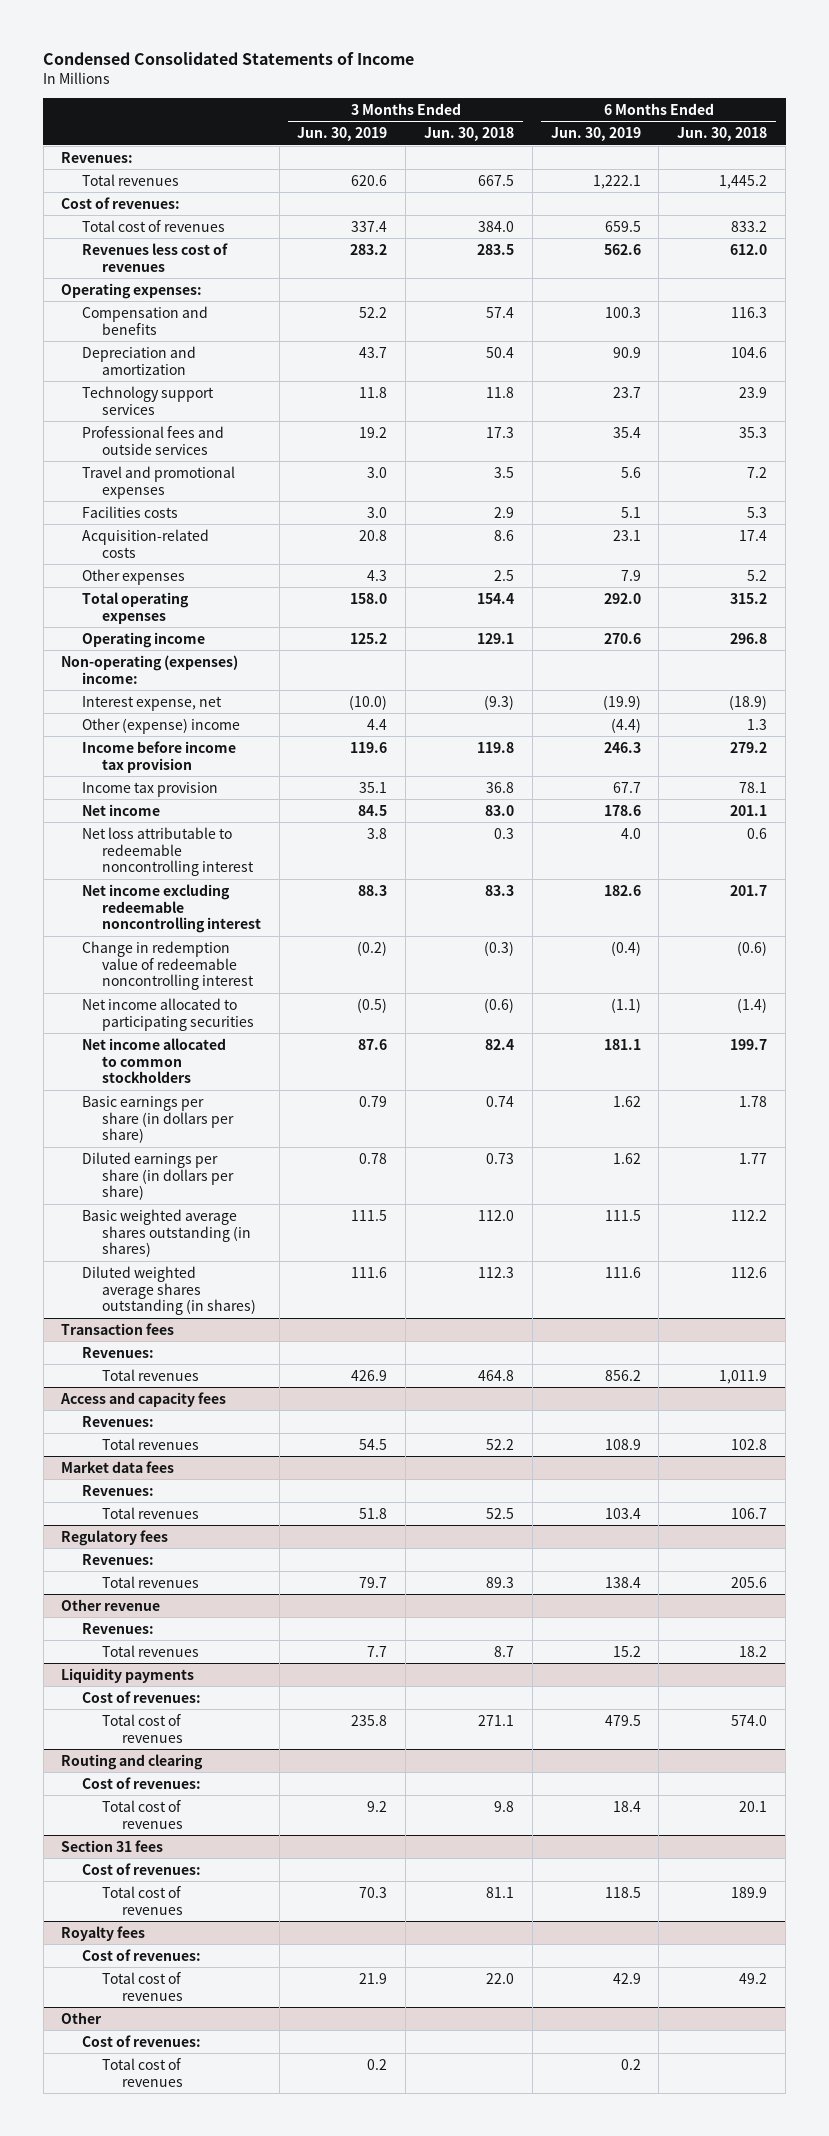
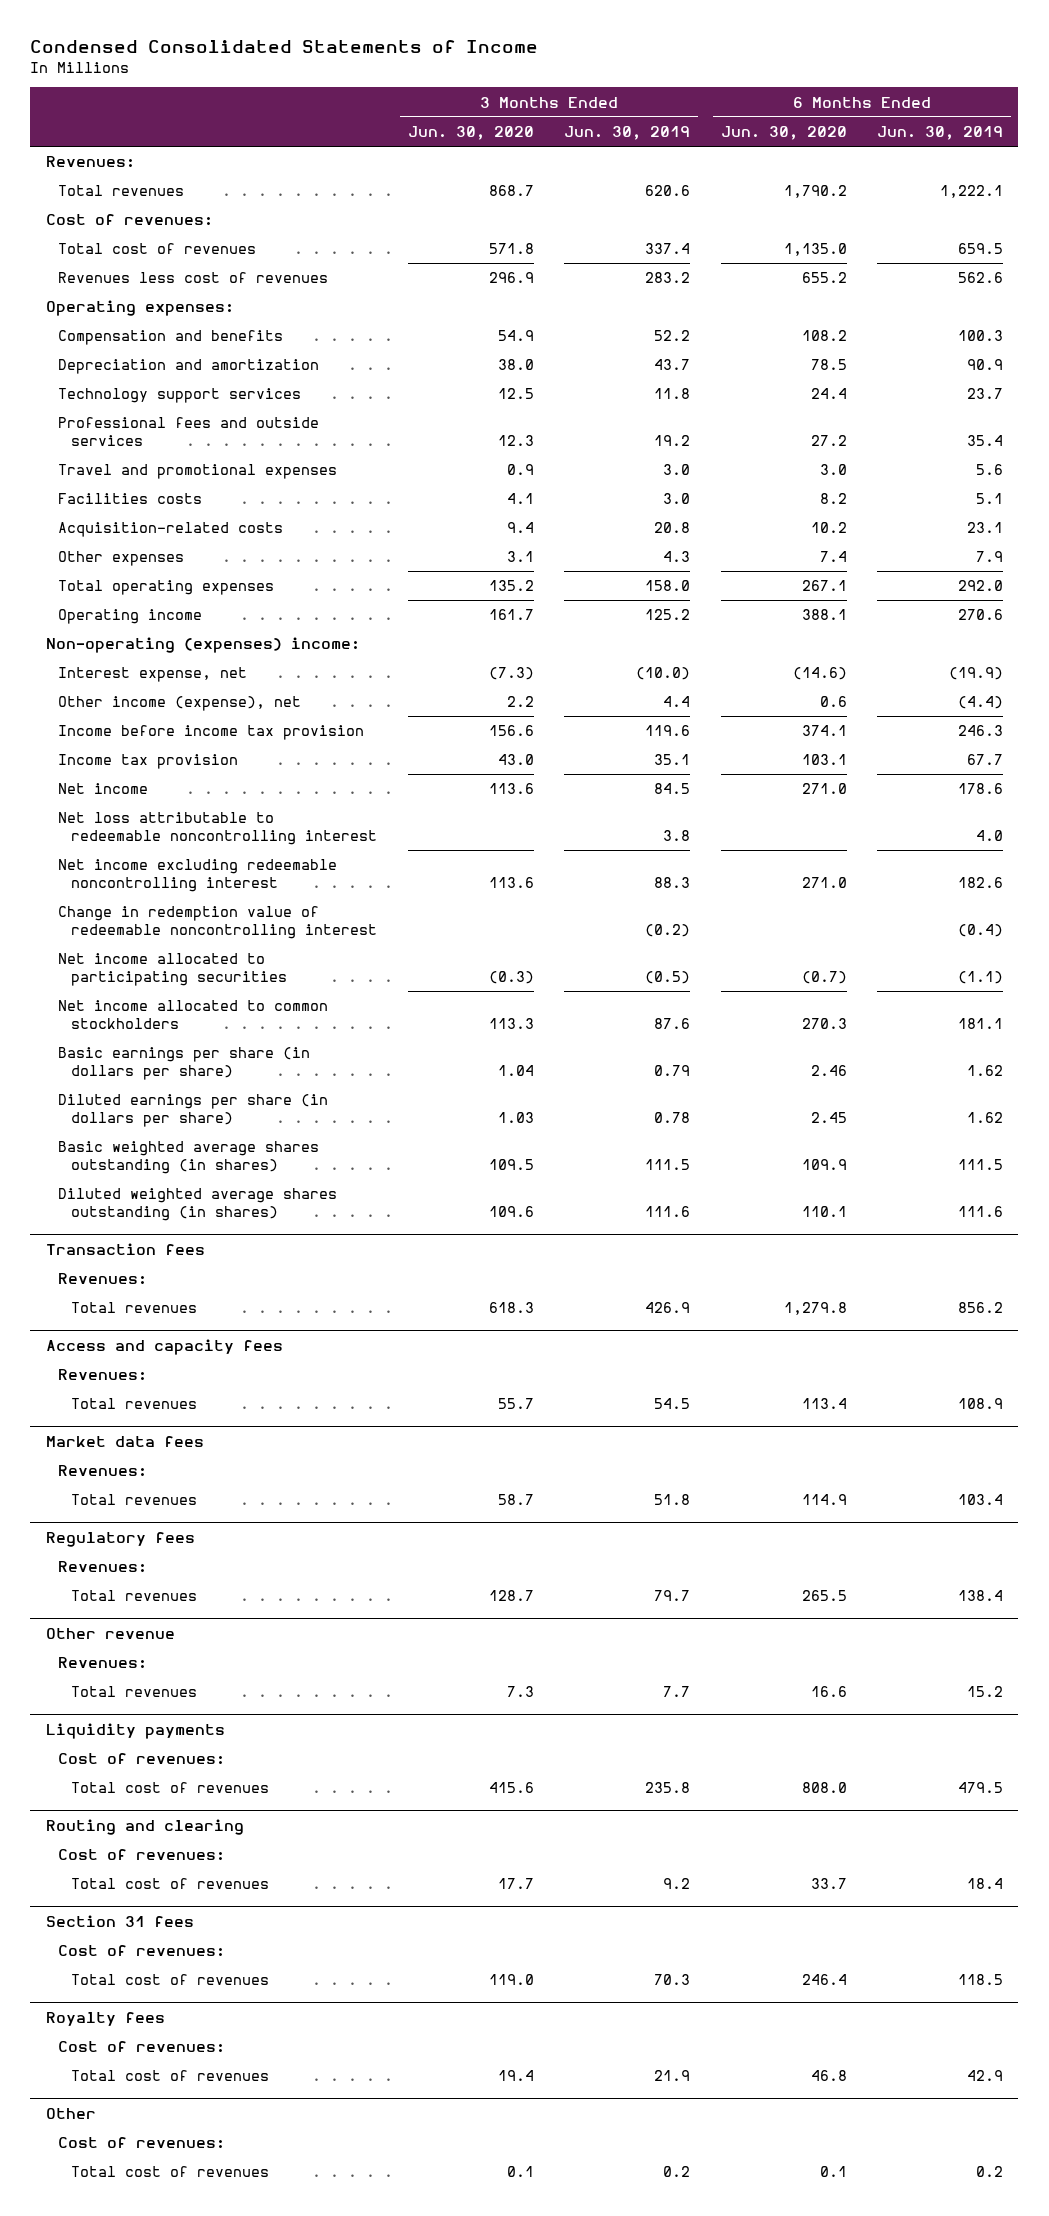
[423,127,514,142] Jun. 30, 2018 -> none
[677,127,768,142] Jun. 30, 2018 -> none
none -> [407,125,534,140] Jun. 30, 2020
none -> [720,125,847,140] Jun. 30, 2020
[81,717,240,734] Other (expense) income -> [58,696,302,712] Other income (expense), net

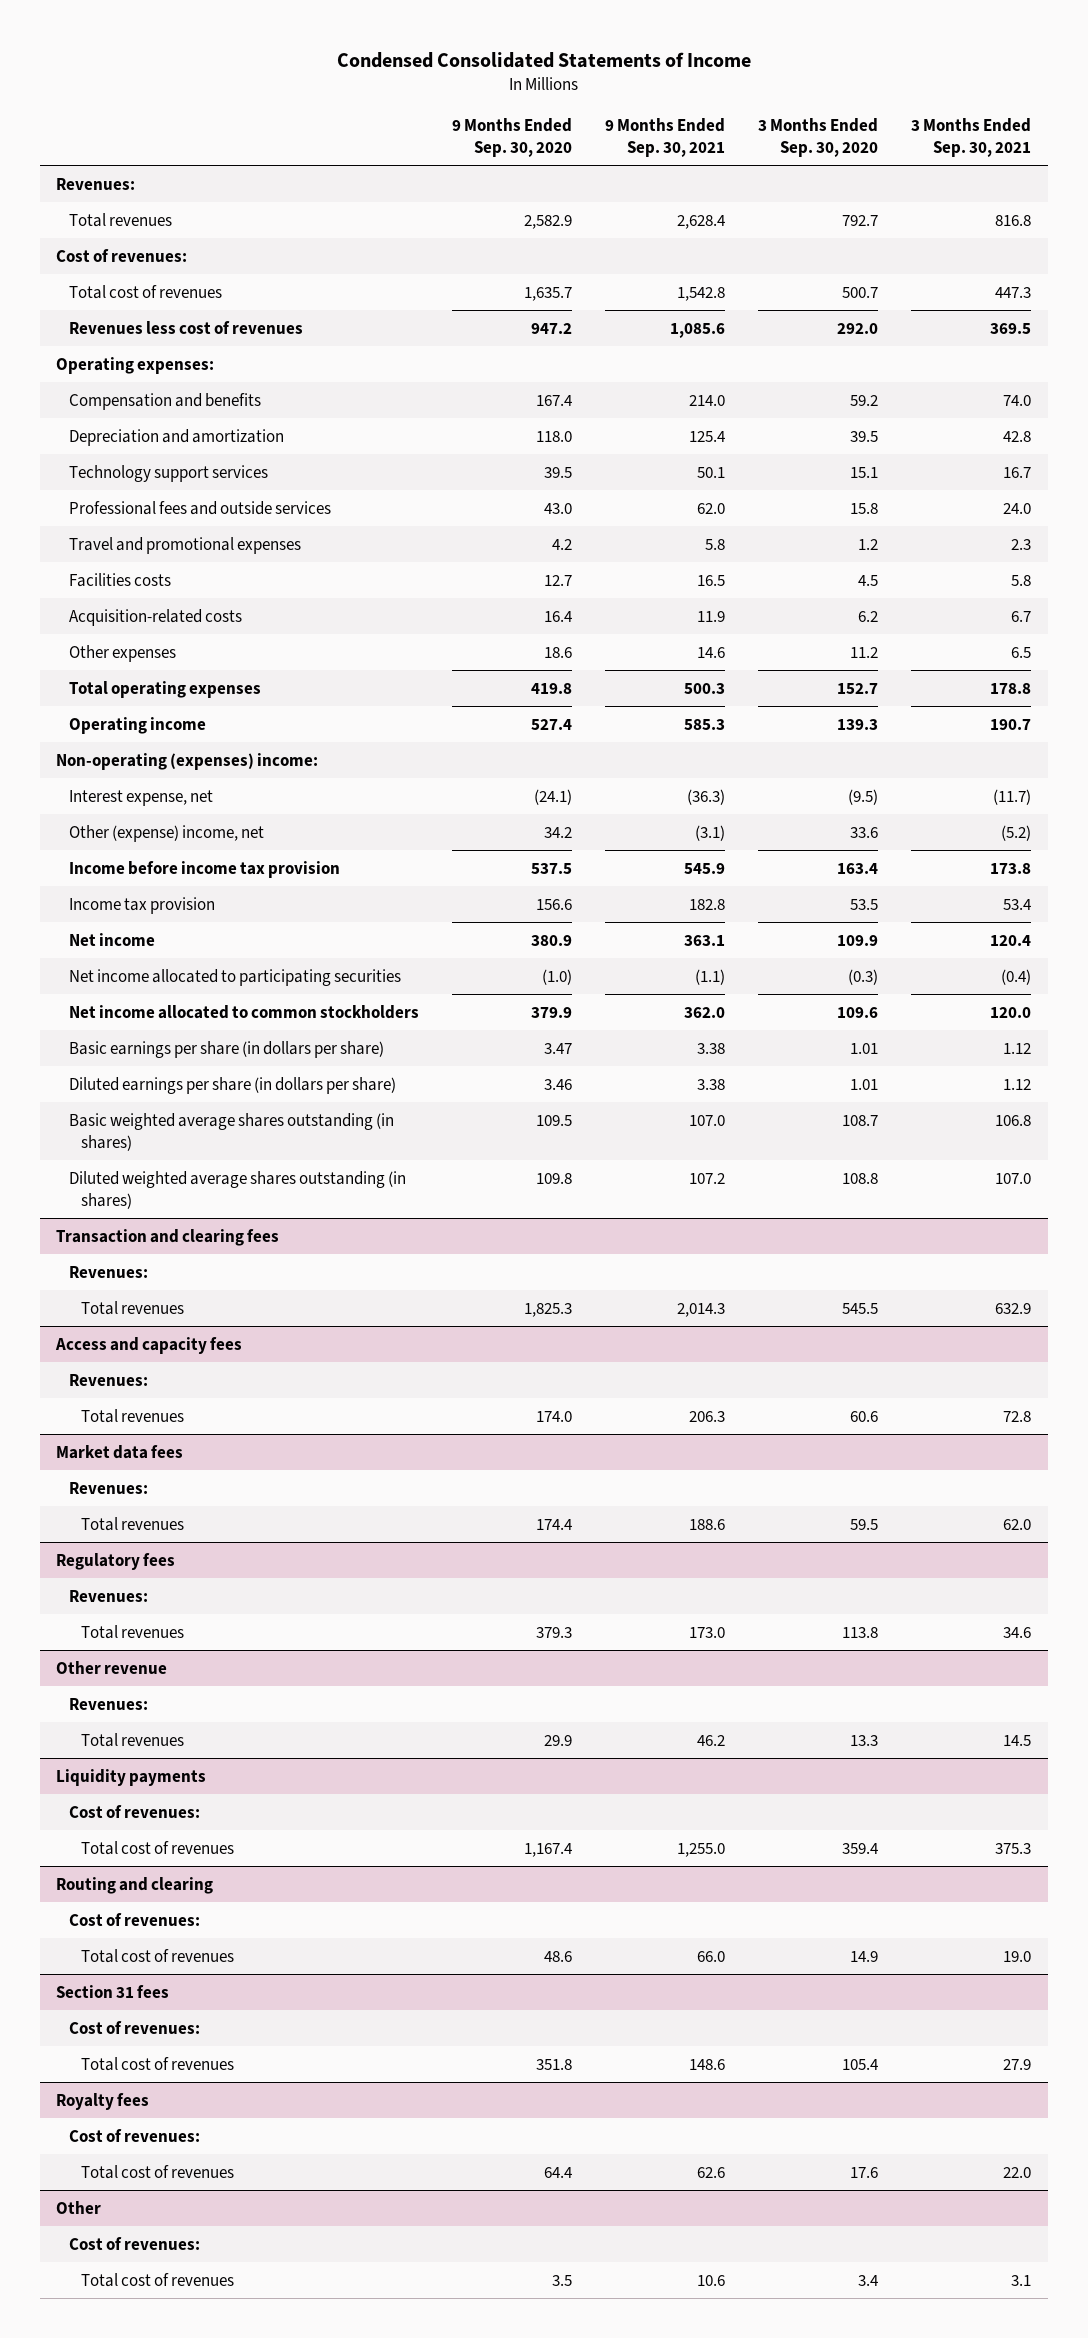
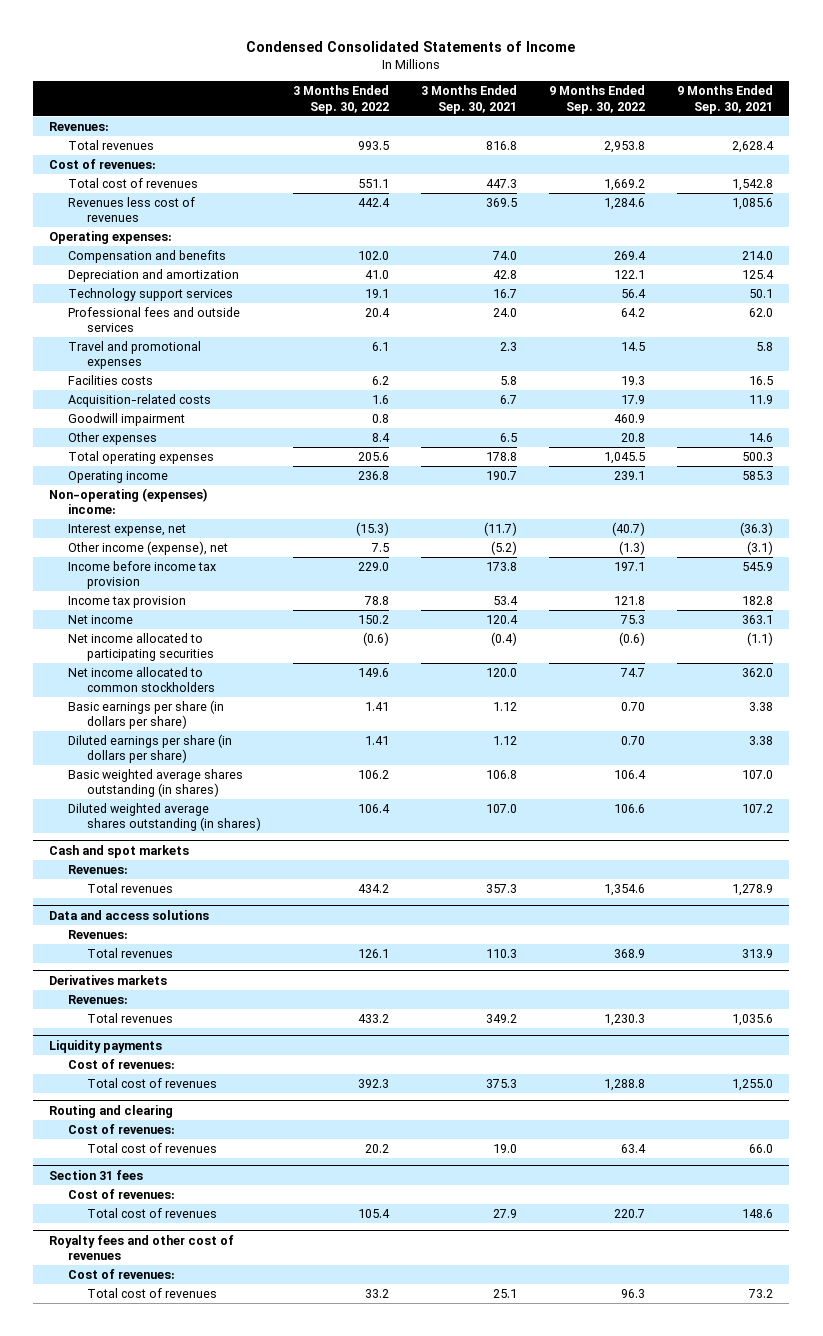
[451,117,572,158] 9 Months Ended Sep. 30, 2020 -> none
[758,117,879,158] 3 Months Ended Sep. 30, 2020 -> none
none -> [293,85,390,114] 3 Months Ended Sep. 30, 2022
none -> [549,85,646,114] 9 Months Ended Sep. 30, 2022
none -> [68,412,186,426] Goodwill impairment
[68,824,264,842] Other (expense) income, net -> [68,540,229,555] Other income (expense), net
[56,1228,280,1246] Transaction and clearing fees -> none
[68,1265,148,1278] Revenues: -> none
[81,1300,185,1315] Total revenues -> none
[55,1336,243,1354] Access and capacity fees -> none
[68,1373,148,1386] Revenues: -> none
[81,1408,185,1423] Total revenues -> none
[56,1444,184,1459] Market data fees -> none
none -> [49,844,190,858] Cash and spot markets
[56,1552,176,1570] Regulatory fees -> none
[689,1518,726,1530] 188.6 -> [732,883,774,896] 1,278.9
[1003,1518,1032,1530] 62.0 -> [486,883,518,893] 357.3
none -> [49,909,210,920] Data and access solutions
[56,1660,168,1674] Other revenue -> none
[689,1626,726,1638] 173.0 -> [742,948,774,958] 313.9
[1003,1626,1032,1638] 34.6 -> [486,948,518,958] 110.3
none -> [49,974,168,985] Derivatives markets
[697,1734,726,1746] 46.2 -> [732,1013,774,1026] 1,035.6
[1003,1734,1032,1746] 14.5 -> [486,1013,518,1023] 349.2
[68,2128,200,2142] Cost of revenues: -> none
[81,2164,235,2179] Total cost of revenues -> none
[56,2200,102,2214] Other -> none
[56,2092,150,2110] Royalty fees -> [49,1234,235,1261] Royalty fees and other cost of revenues
[697,2274,726,2286] 10.6 -> [748,1288,774,1298] 73.2
[1011,2274,1032,2286] 3.1 -> [493,1288,518,1298] 25.1

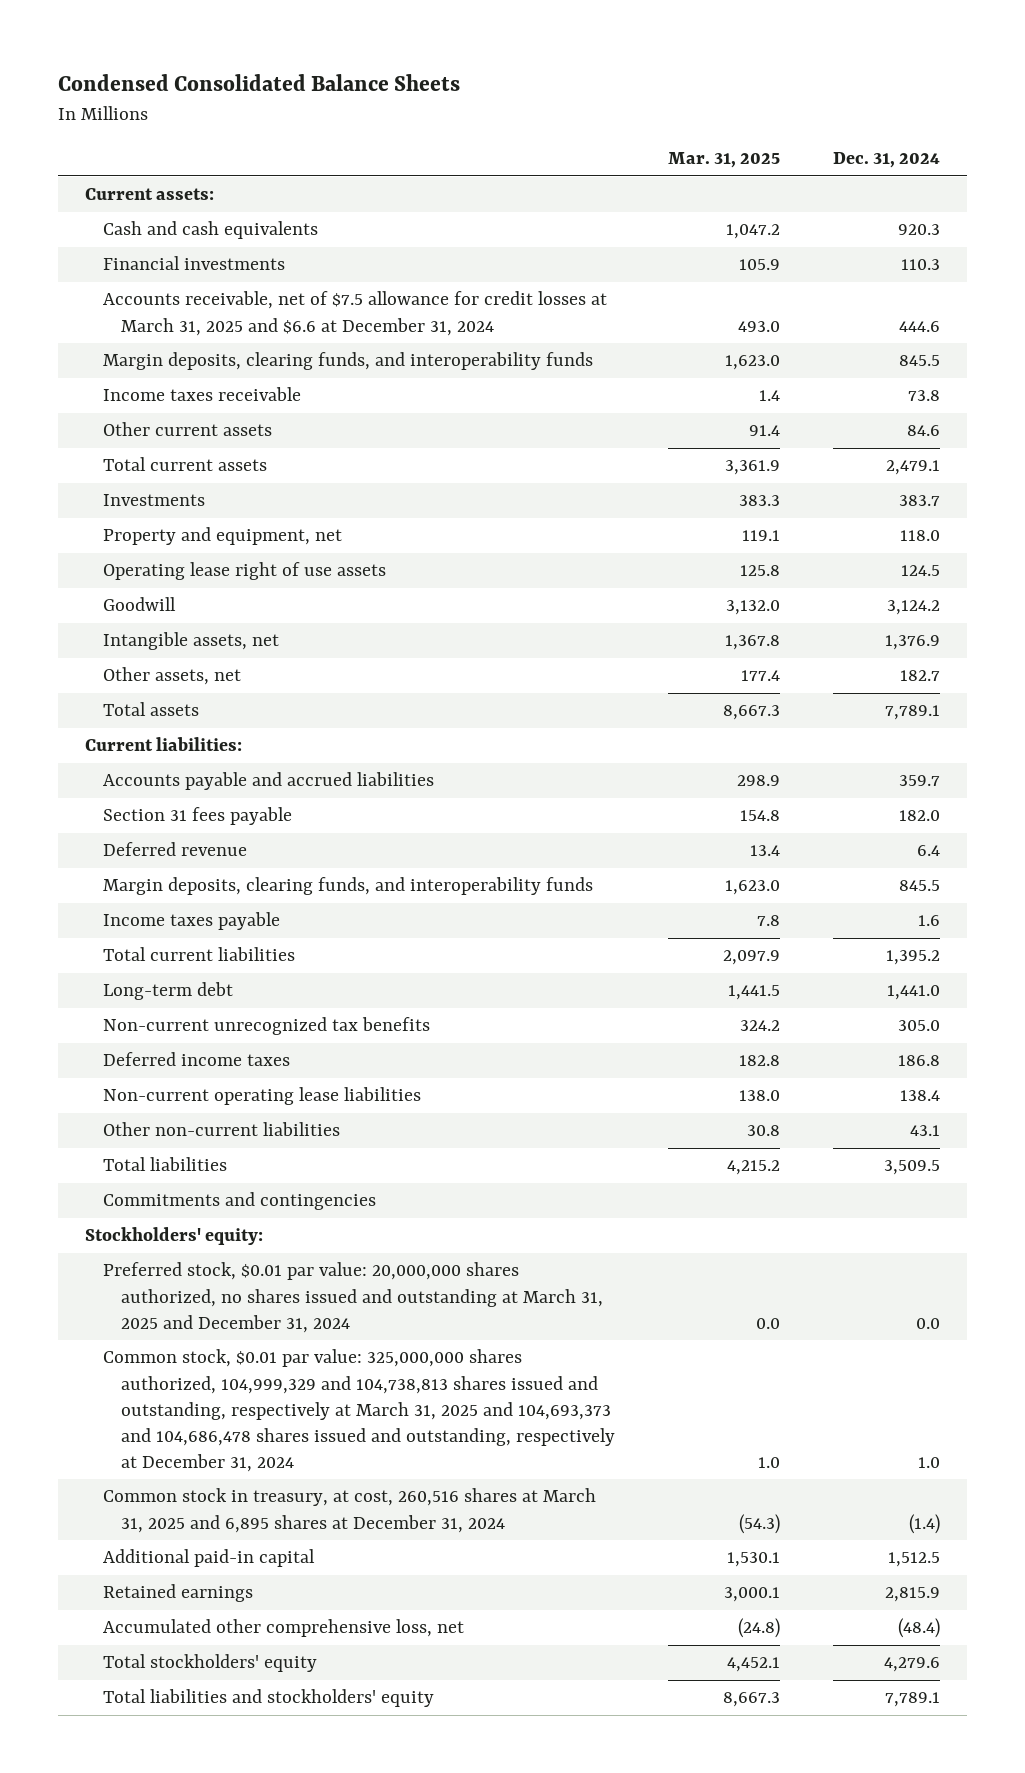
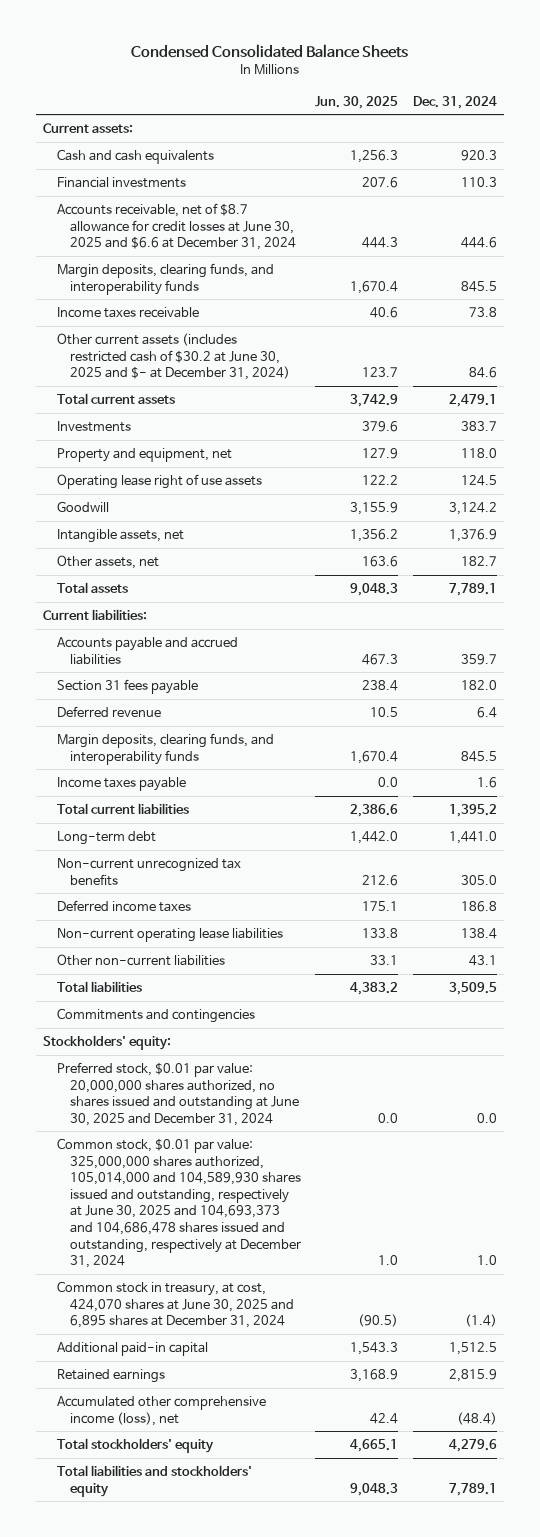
[668,152,781,169] Mar. 31, 2025 -> none
none -> [315,95,399,109] Jun. 30, 2025
[102,291,607,336] Accounts receivable, net of $7.5 allowance for credit losses at March 31, 2025 and $6.6 at December 31, 2024 -> [56,203,297,251] Accounts receivable, net of $8.7 allowance for credit losses at June 30, 2025 and $6.6 at December 31, 2024
[102,422,272,437] Other current assets -> [56,333,291,381] Other current assets (includes restricted cash of $30.2 at June 30, 2025 and $- at December 31, 2024)
[102,1262,603,1333] Preferred stock, $0.01 par value: 20,000,000 shares authorized, no shares issued and outstanding at March 31, 2025 and December 31, 2024 -> [56,1062,300,1126] Preferred stock, $0.01 par value: 20,000,000 shares authorized, no shares issued and outstanding at June 30, 2025 and December 31, 2024
[102,1349,615,1473] Common stock, $0.01 par value: 325,000,000 shares authorized, 104,999,329 and 104,738,813 shares issued and outstanding, respectively at March 31, 2025 and 104,693,373 and 104,686,478 shares issued and outstanding, respectively at December 31, 2024 -> [56,1138,302,1269] Common stock, $0.01 par value: 325,000,000 shares authorized, 105,014,000 and 104,589,930 shares issued and outstanding, respectively at June 30, 2025 and 104,693,373 and 104,686,478 shares issued and outstanding, respectively at December 31, 2024
[102,1488,596,1533] Common stock in treasury, at cost, 260,516 shares at March 31, 2025 and 6,895 shares at December 31, 2024 -> [56,1281,295,1329] Common stock in treasury, at cost, 424,070 shares at June 30, 2025 and 6,895 shares at December 31, 2024
[102,1619,464,1638] Accumulated other comprehensive loss, net -> [56,1396,266,1426] Accumulated other comprehensive income (loss), net

